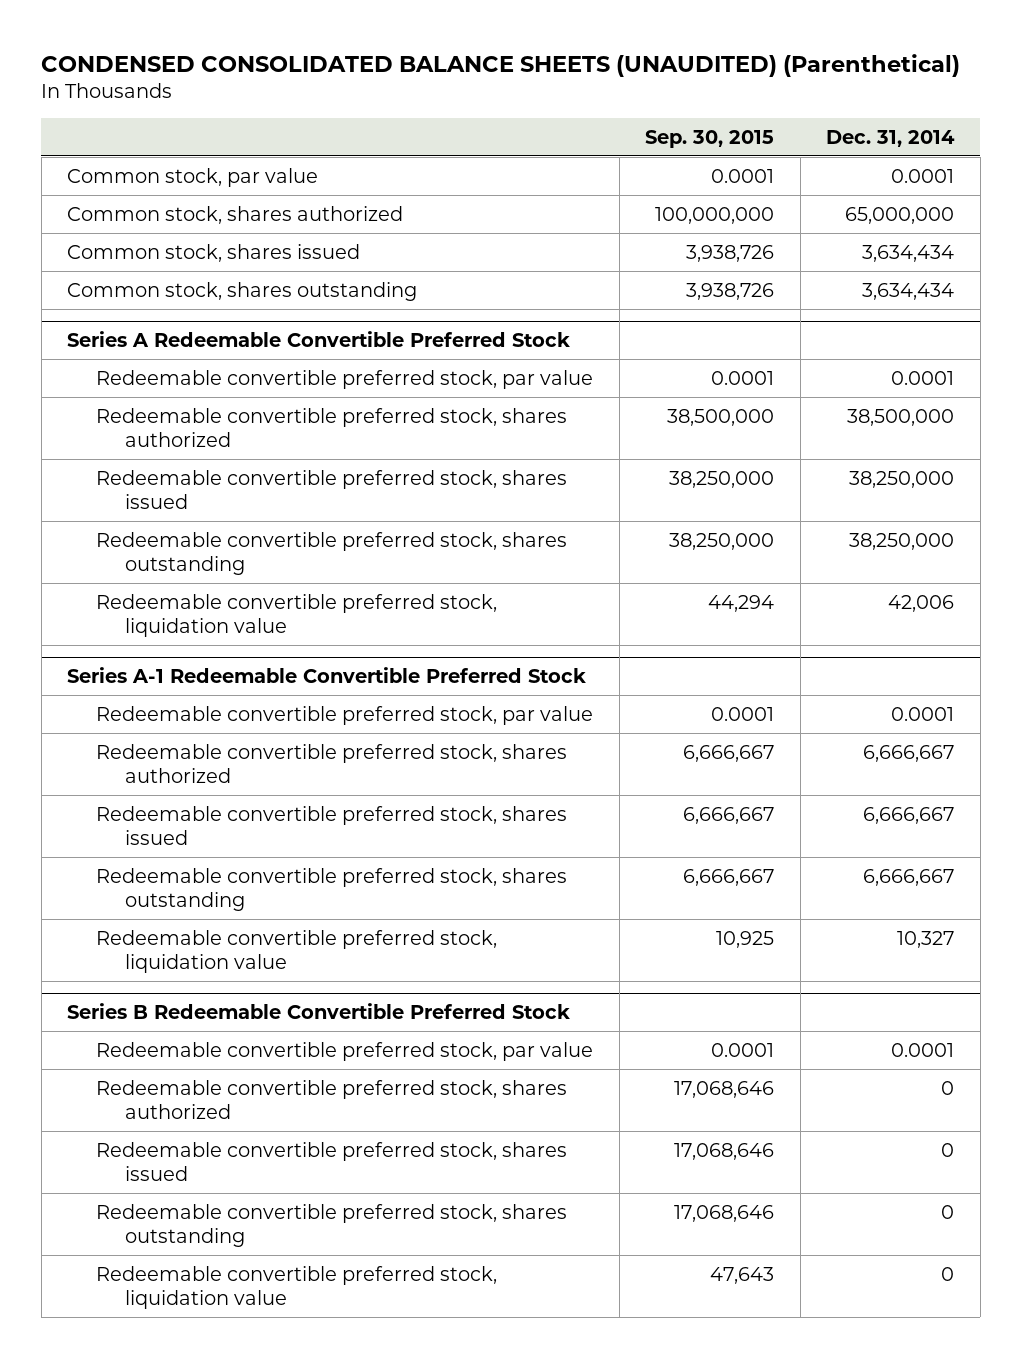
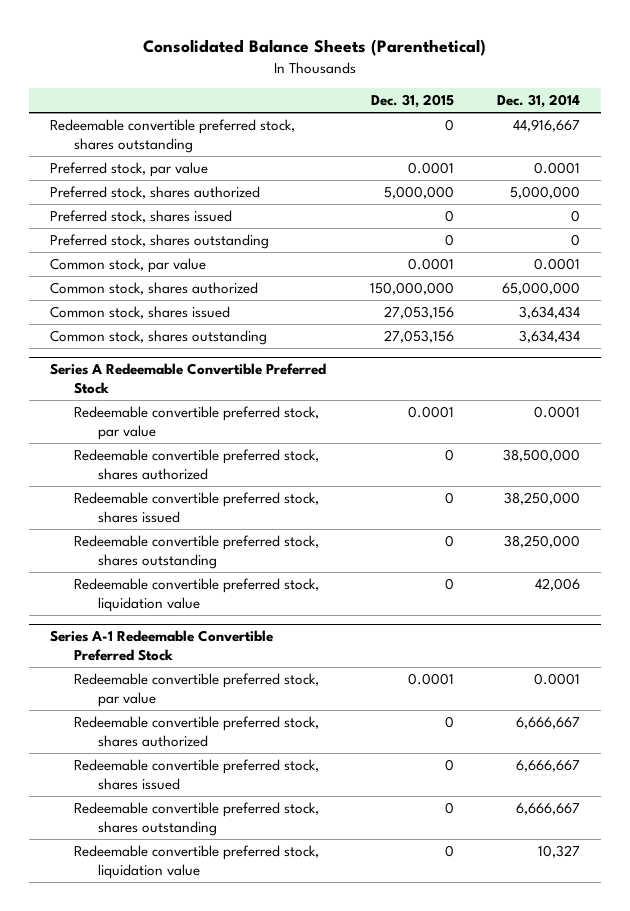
[41,53,961,77] CONDENSED CONSOLIDATED BALANCE SHEETS (UNAUDITED) (Parenthetical) -> [143,39,487,57] Consolidated Balance Sheets (Parenthetical)
[645,129,775,148] Sep. 30, 2015 -> none
none -> [370,94,454,109] Dec. 31, 2015
none -> [50,119,296,153] Redeemable convertible preferred stock, shares outstanding
none -> [50,162,209,178] Preferred stock, par value
none -> [50,186,261,200] Preferred stock, shares authorized
none -> [50,210,233,224] Preferred stock, shares issued
none -> [50,234,270,250] Preferred stock, shares outstanding
[67,1002,571,1019] Series B Redeemable Convertible Preferred Stock -> none
[96,1041,594,1061] Redeemable convertible preferred stock, par value -> none
[96,1079,568,1119] Redeemable convertible preferred stock, shares authorized -> none
[96,1141,568,1181] Redeemable convertible preferred stock, shares issued -> none
[96,1203,568,1247] Redeemable convertible preferred stock, shares outstanding -> none
[96,1265,498,1309] Redeemable convertible preferred stock, liquidation value -> none

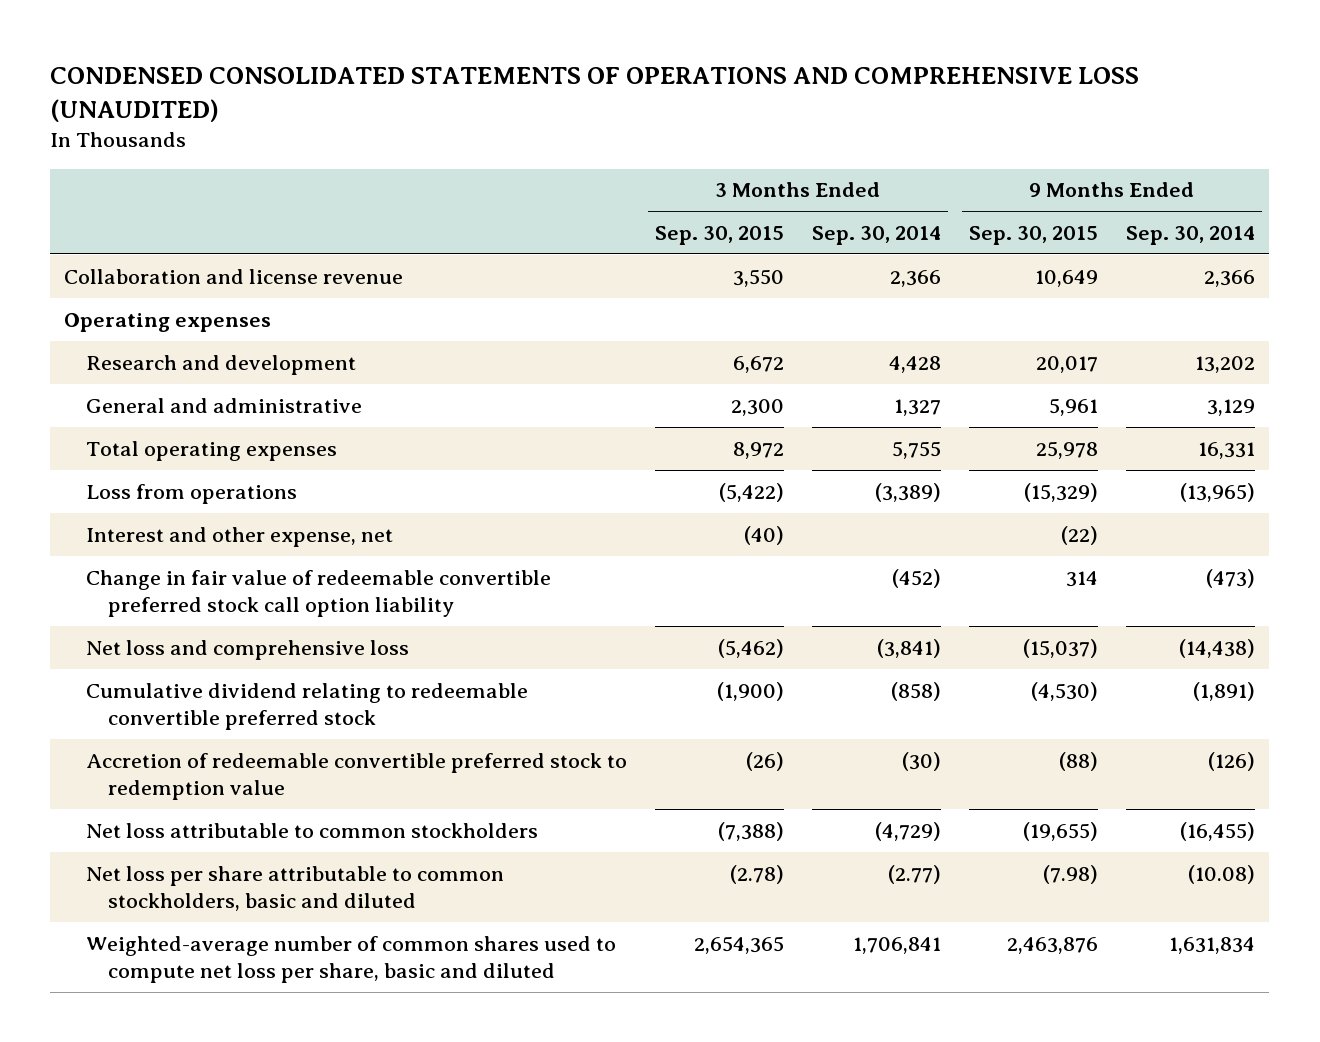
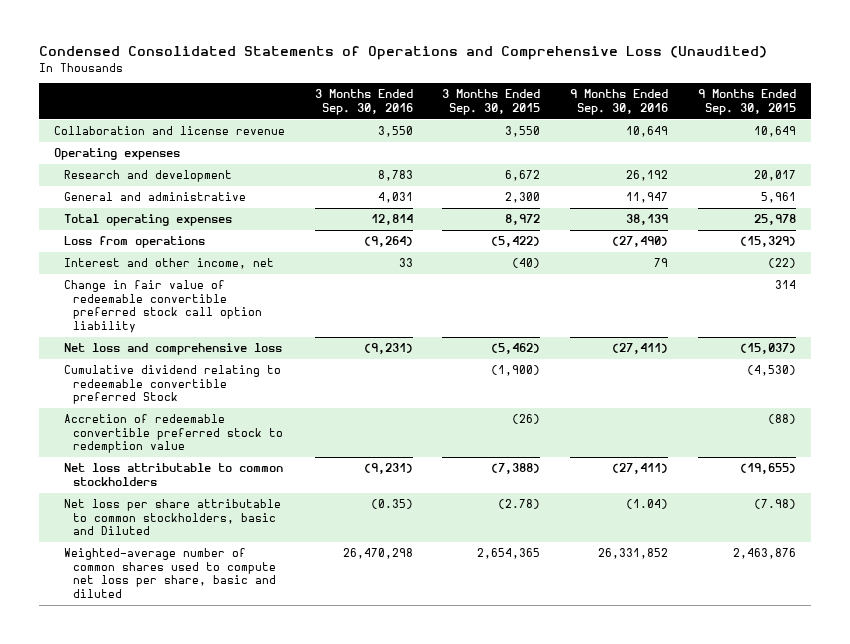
[50,67,1140,122] CONDENSED CONSOLIDATED STATEMENTS OF OPERATIONS AND COMPREHENSIVE LOSS (UNAUDITED) -> [39,46,768,61] Condensed Consolidated Statements of Operations and Comprehensive Loss (Unaudited)
[812,226,942,246] Sep. 30, 2014 -> none
[1126,226,1256,246] Sep. 30, 2014 -> none
none -> [314,89,413,115] 3 Months Ended Sep. 30, 2016
none -> [570,89,669,115] 9 Months Ended Sep. 30, 2016
[86,526,394,547] Interest and other expense, net -> [63,258,274,270] Interest and other income, net
[86,682,529,730] Cumulative dividend relating to redeemable convertible preferred stock -> [63,365,281,405] Cumulative dividend relating to redeemable convertible preferred Stock
[86,865,505,911] Net loss per share attributable to common stockholders, basic and diluted -> [63,499,281,536] Net loss per share attributable to common stockholders, basic and Diluted

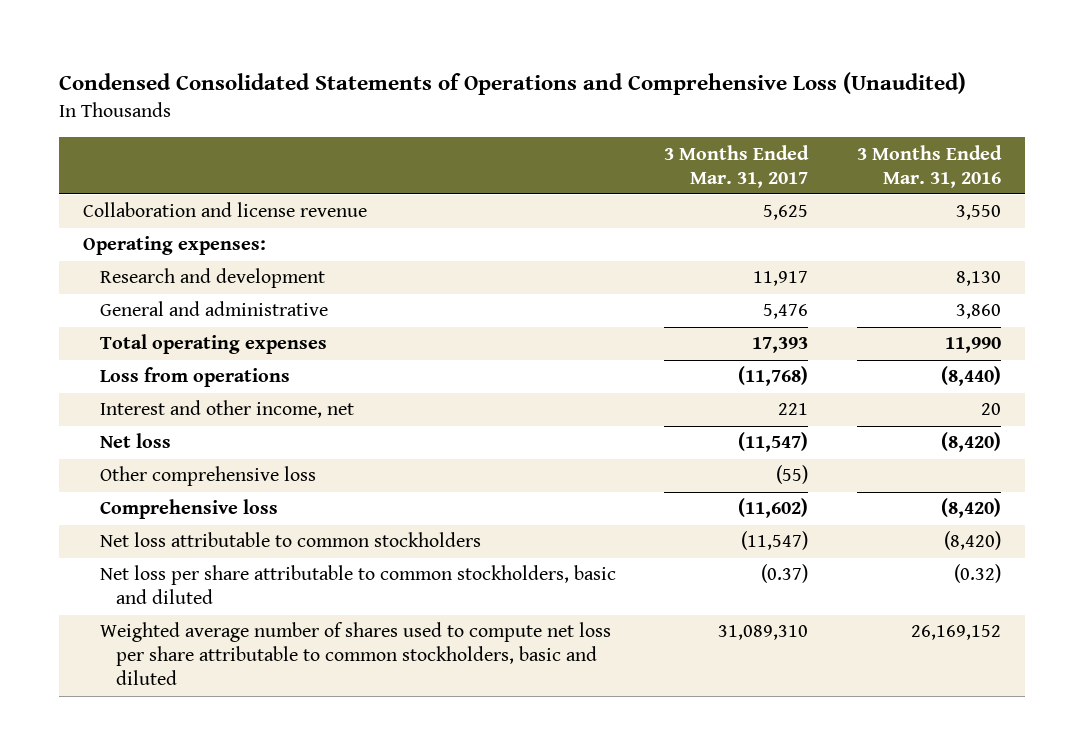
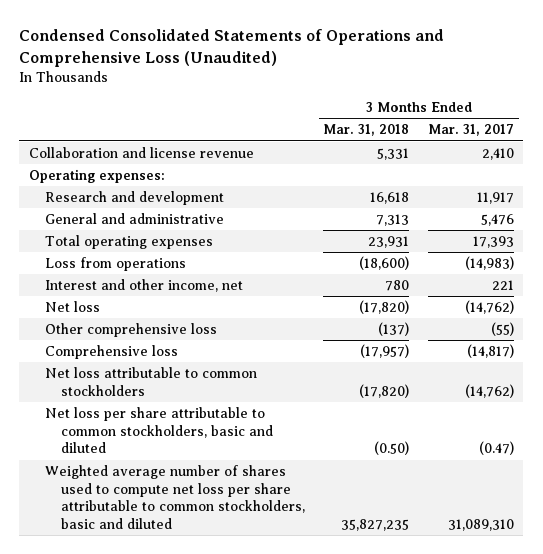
[856,144,1002,188] 3 Months Ended Mar. 31, 2016 -> none
none -> [323,124,410,137] Mar. 31, 2018
[763,205,809,221] 5,625 -> [482,147,515,160] 2,410
[738,366,809,387] (11,768) -> [465,255,515,270] (14,983)
[738,432,809,453] (11,547) -> [465,299,515,314] (14,762)
[738,498,809,519] (11,602) -> [467,343,515,358] (14,817)
[741,531,809,551] (11,547) -> [465,383,515,398] (14,762)
[761,564,809,584] (0.37) -> [479,441,515,456] (0.47)

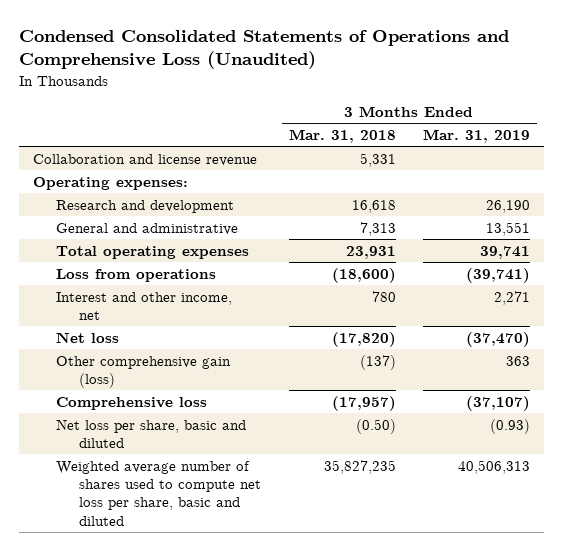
[428,124,515,137] Mar. 31, 2017 -> none
none -> [423,129,531,144] Mar. 31, 2019
[44,322,217,337] Other comprehensive loss -> [55,355,231,388] Other comprehensive gain (loss)
[44,366,257,396] Net loss attributable to common stockholders -> none
[44,406,273,454] Net loss per share attributable to common stockholders, basic and diluted -> [55,418,246,448] Net loss per share, basic and diluted
[44,464,305,530] Weighted average number of shares used to compute net loss per share attributable to common stockholders, basic and diluted -> [55,460,261,526] Weighted average number of shares used to compute net loss per share, basic and diluted

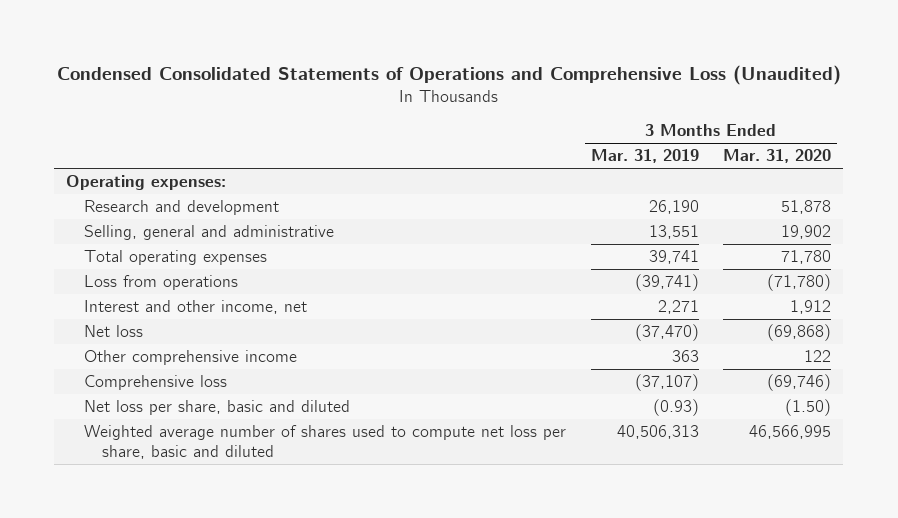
[288,129,396,144] Mar. 31, 2018 -> none
none -> [723,149,832,164] Mar. 31, 2020
[32,153,257,166] Collaboration and license revenue -> none
[55,222,238,235] General and administrative -> [84,225,335,241] Selling, general and administrative
[55,355,231,388] Other comprehensive gain (loss) -> [84,350,298,366] Other comprehensive income

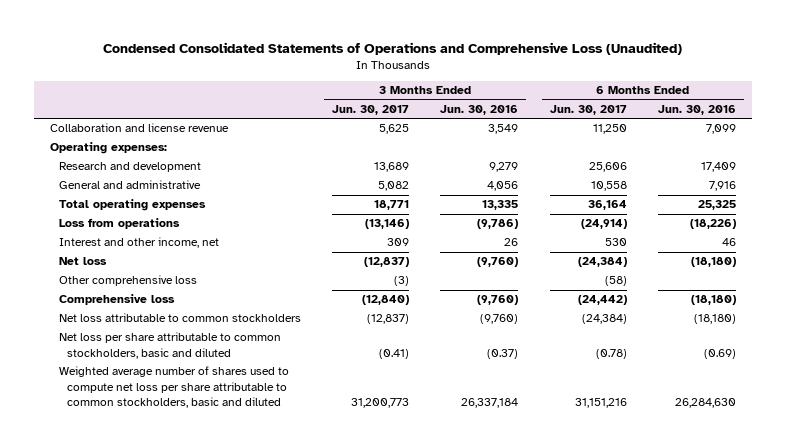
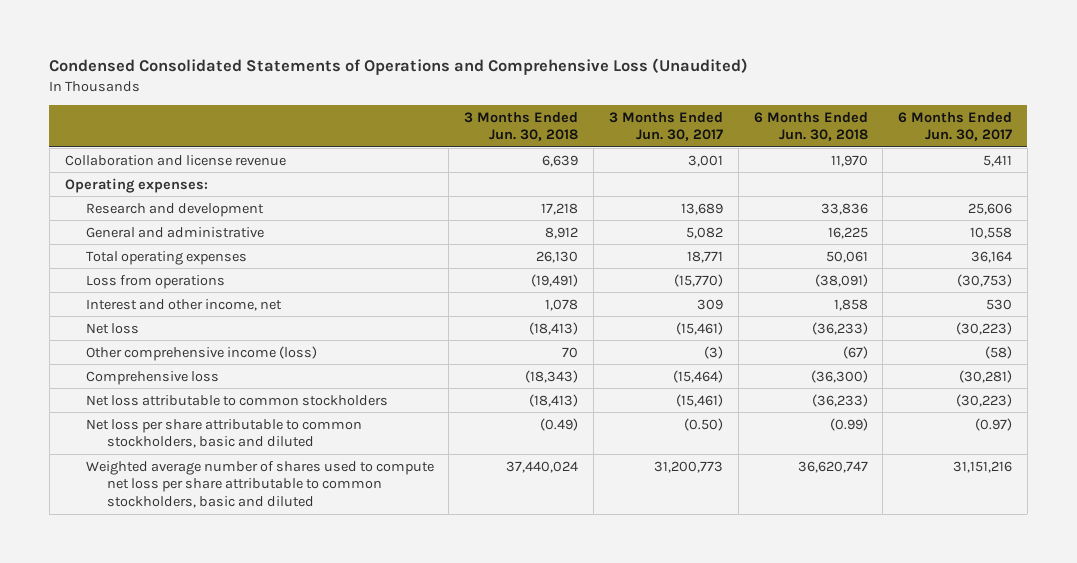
[440,104,519,115] Jun. 30, 2016 -> none
[657,104,736,115] Jun. 30, 2016 -> none
none -> [464,111,579,142] 3 Months Ended Jun. 30, 2018
none -> [753,111,868,142] 6 Months Ended Jun. 30, 2018
[378,124,409,135] 5,625 -> [687,154,723,167] 3,001
[592,124,627,135] 11,250 -> [983,154,1013,167] 5,411
[364,219,409,230] (13,146) -> [673,273,723,287] (15,770)
[580,219,627,230] (24,914) -> [957,273,1013,287] (30,753)
[363,257,409,268] (12,837) -> [675,321,723,335] (15,461)
[577,257,627,268] (24,384) -> [956,321,1013,335] (30,223)
[58,275,197,287] Other comprehensive loss -> [85,345,317,361] Other comprehensive income (loss)
[361,295,409,306] (12,840) -> [672,369,723,383] (15,464)
[577,295,627,306] (24,442) -> [959,369,1013,383] (30,281)
[366,314,409,325] (12,837) -> [675,393,723,407] (15,461)
[581,314,627,325] (24,384) -> [956,393,1013,407] (30,223)
[378,348,409,359] (0.41) -> [683,417,723,431] (0.50)
[595,348,627,359] (0.78) -> [975,417,1013,431] (0.97)

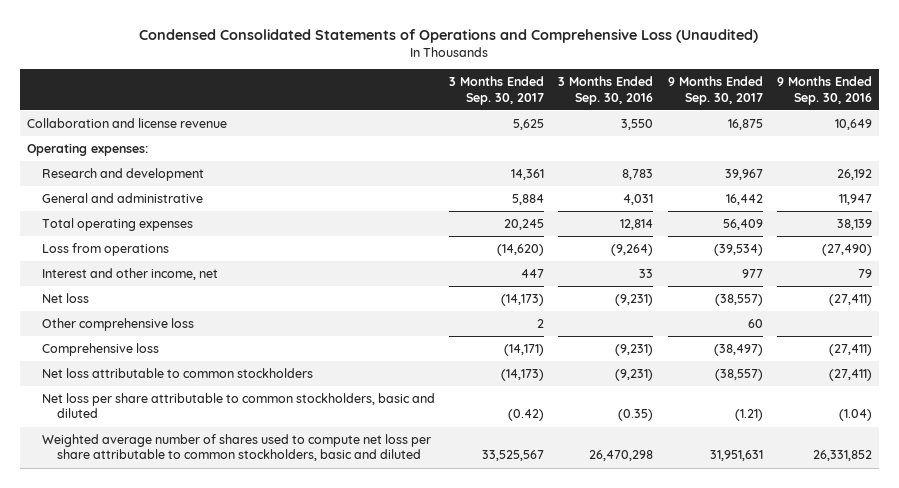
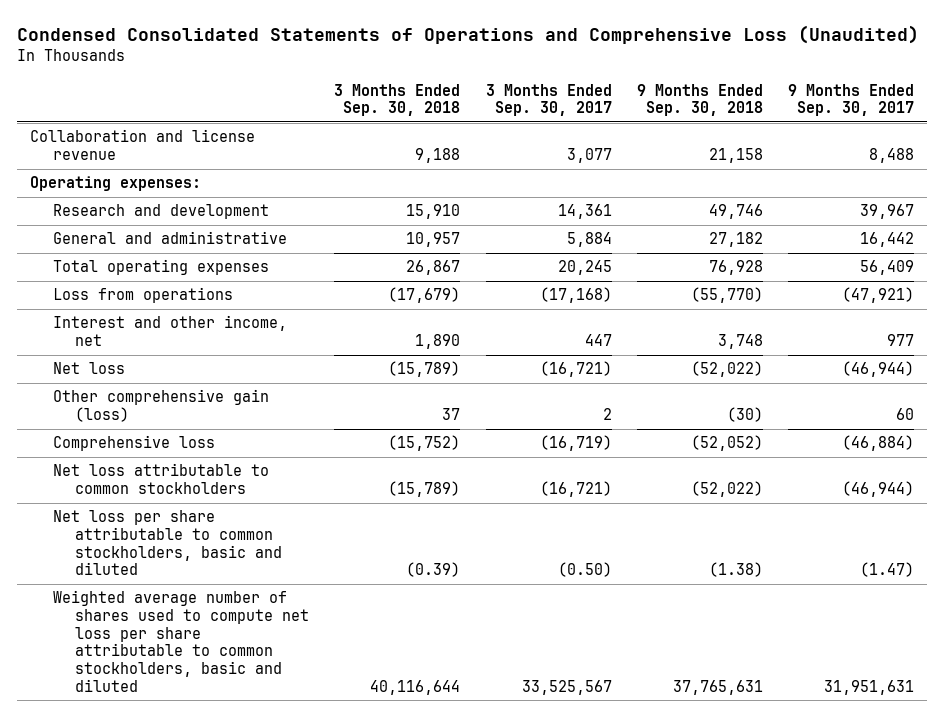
[558,76,654,105] 3 Months Ended Sep. 30, 2016 -> none
[776,76,872,105] 9 Months Ended Sep. 30, 2016 -> none
none -> [334,83,461,117] 3 Months Ended Sep. 30, 2018
none -> [636,83,763,117] 9 Months Ended Sep. 30, 2018
[513,119,545,131] 5,625 -> [566,148,612,164] 3,077
[727,119,763,131] 16,875 -> [869,148,915,164] 8,488
[497,244,545,257] (14,620) -> [539,287,612,304] (17,168)
[713,244,763,257] (39,534) -> [842,287,915,304] (47,921)
[501,294,545,307] (14,173) -> [539,361,612,378] (16,721)
[714,294,763,307] (38,557) -> [842,361,915,378] (46,944)
[42,318,195,332] Other comprehensive loss -> [52,389,269,423] Other comprehensive gain (loss)
[504,344,545,357] (14,171) -> [539,435,612,452] (16,719)
[713,344,763,357] (38,497) -> [842,435,915,452] (46,884)
[501,369,545,382] (14,173) -> [539,481,612,498] (16,721)
[714,369,763,382] (38,557) -> [842,481,915,498] (46,944)
[508,409,545,422] (0.42) -> [557,562,612,578] (0.50)
[734,409,763,422] (1.21) -> [860,562,915,578] (1.47)

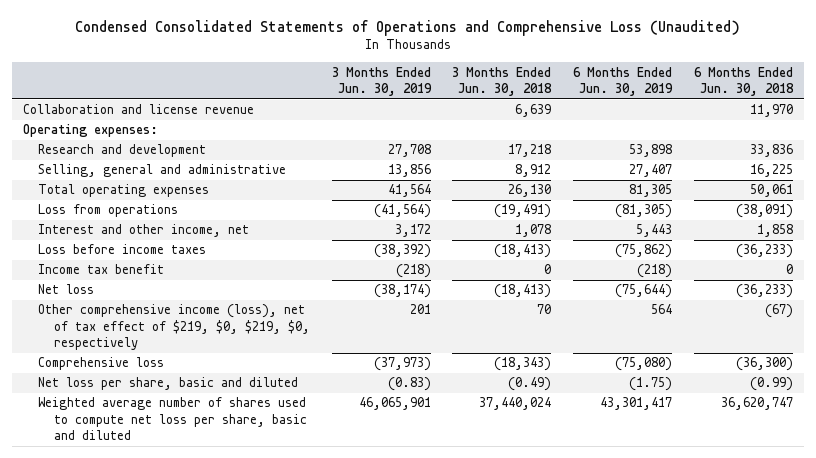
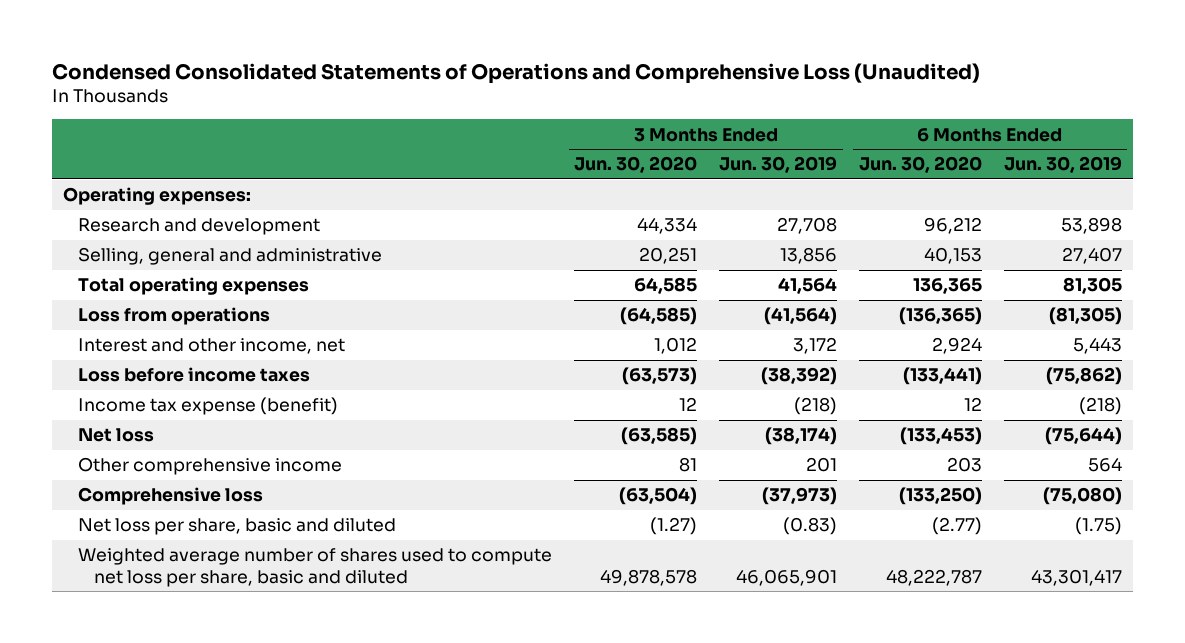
[452,66,553,97] 3 Months Ended Jun. 30, 2018 -> none
[694,66,795,97] 6 Months Ended Jun. 30, 2018 -> none
none -> [574,156,698,174] Jun. 30, 2020
none -> [858,156,982,174] Jun. 30, 2020
[22,104,254,115] Collaboration and license revenue -> none
[38,264,165,275] Income tax benefit -> [78,397,339,416] Income tax expense (benefit)
[38,304,310,351] Other comprehensive income (loss), net of tax effect of $219, $0, $219, $0, respectively -> [78,457,343,476] Other comprehensive income

